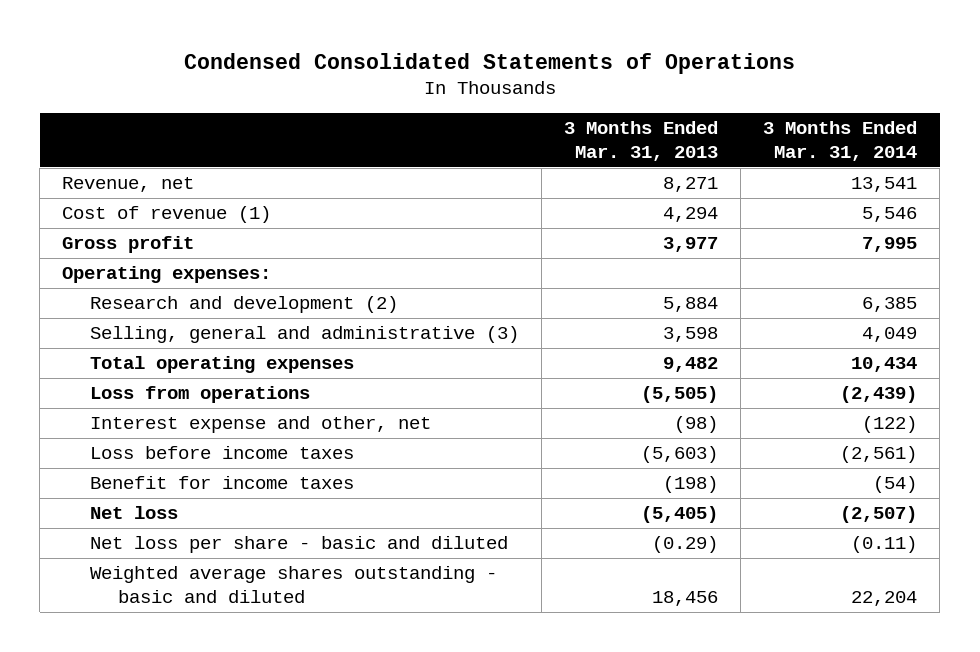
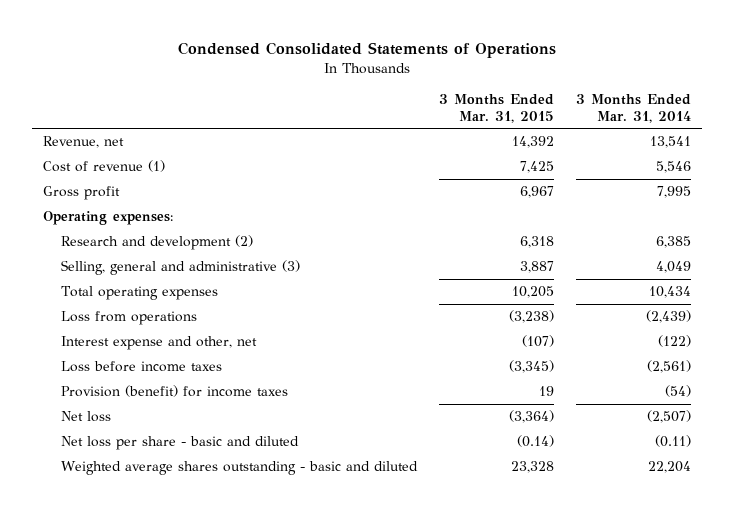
[564,121,719,162] 3 Months Ended Mar. 31, 2013 -> none
none -> [438,94,554,123] 3 Months Ended Mar. 31, 2015
[89,476,354,490] Benefit for income taxes -> [60,385,288,398] Provision (benefit) for income taxes

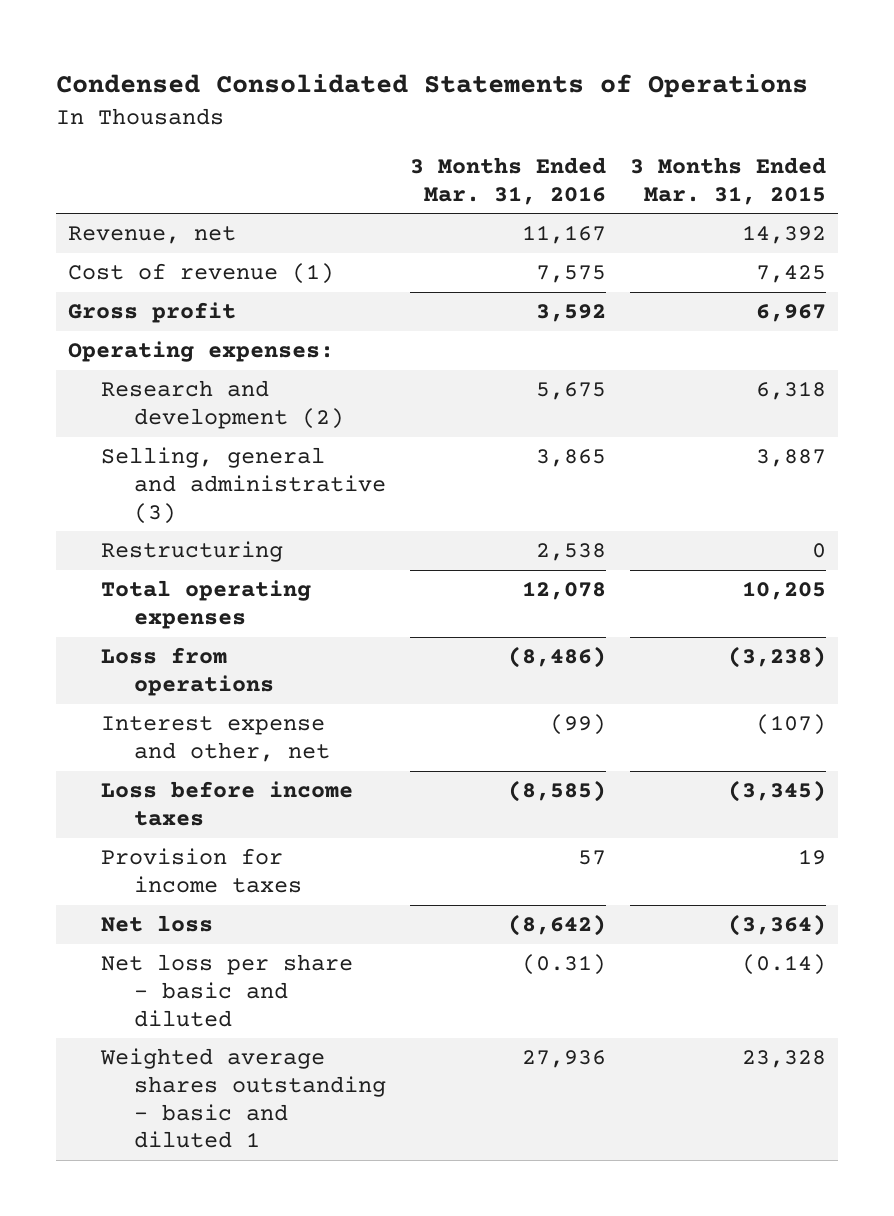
[575,94,691,123] 3 Months Ended Mar. 31, 2014 -> none
none -> [409,157,606,205] 3 Months Ended Mar. 31, 2016
none -> [100,541,283,563] Restructuring
[60,385,288,398] Provision (benefit) for income taxes -> [100,848,302,893] Provision for income taxes
[60,461,418,476] Weighted average shares outstanding - basic and diluted -> [99,1048,386,1149] Weighted average shares outstanding - basic and diluted 1

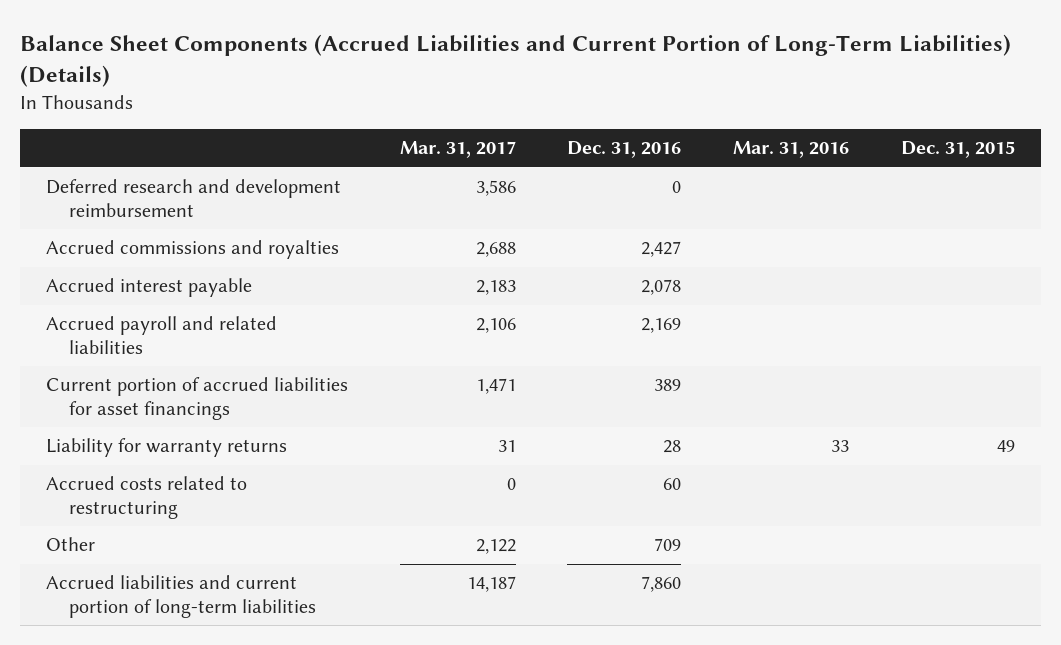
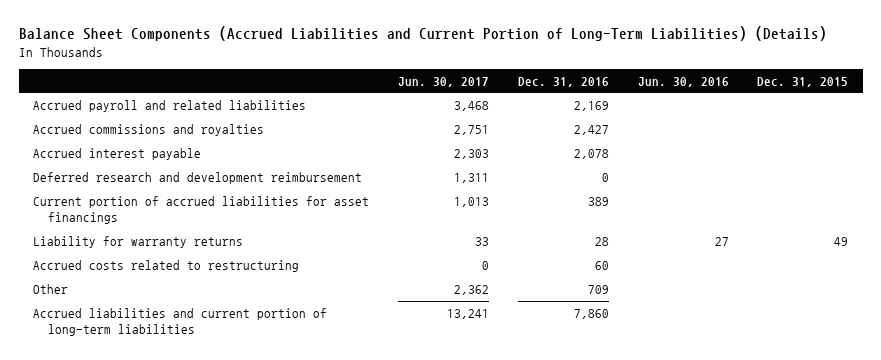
[399,141,516,159] Mar. 31, 2017 -> none
[733,141,850,159] Mar. 31, 2016 -> none
none -> [397,76,489,87] Jun. 30, 2017
none -> [637,76,729,87] Jun. 30, 2016
[45,316,277,354] Accrued payroll and related liabilities -> [33,99,307,112] Accrued payroll and related liabilities
[45,179,341,217] Deferred research and development reimbursement -> [33,171,363,184] Deferred research and development reimbursement

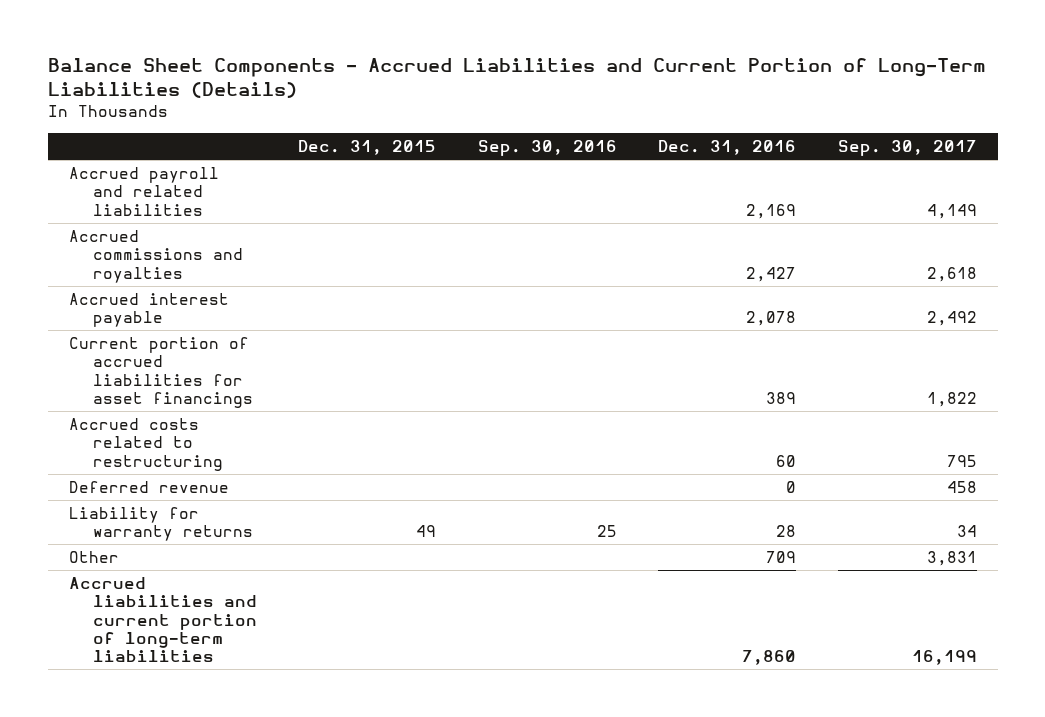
[18,26,827,42] Balance Sheet Components (Accrued Liabilities and Current Portion of Long-Term Liabilities) (Details) -> [47,57,986,99] Balance Sheet Components - Accrued Liabilities and Current Portion of Long-Term Liabilities (Details)
[397,76,489,87] Jun. 30, 2017 -> none
[637,76,729,87] Jun. 30, 2016 -> none
none -> [477,139,617,156] Sep. 30, 2016
none -> [837,139,977,156] Sep. 30, 2017
[33,171,363,184] Deferred research and development reimbursement -> none
none -> [68,480,229,493] Deferred revenue
[33,235,244,248] Liability for warranty returns -> [68,506,253,542] Liability for warranty returns

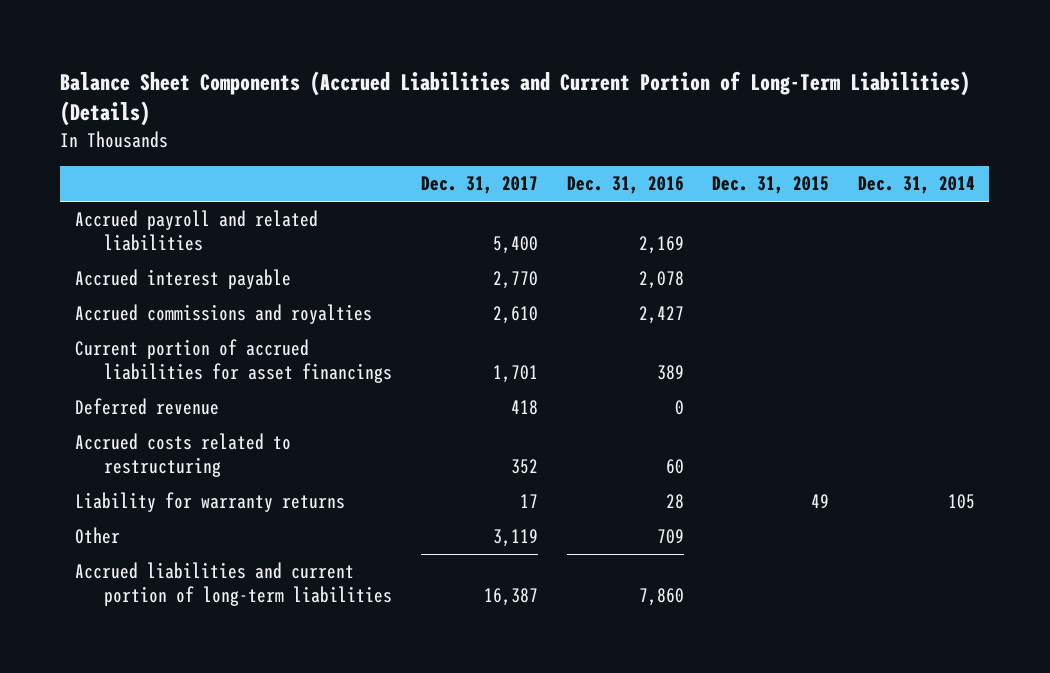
[47,57,986,99] Balance Sheet Components - Accrued Liabilities and Current Portion of Long-Term Liabilities (Details) -> [60,71,971,127] Balance Sheet Components (Accrued Liabilities and Current Portion of Long-Term Liabilities) (Details)
[477,139,617,156] Sep. 30, 2016 -> none
[837,139,977,156] Sep. 30, 2017 -> none
none -> [420,176,538,195] Dec. 31, 2017
none -> [857,176,975,195] Dec. 31, 2014
[68,229,243,283] Accrued commissions and royalties -> [74,304,372,325] Accrued commissions and royalties
[68,417,223,471] Accrued costs related to restructuring -> [74,433,291,478] Accrued costs related to restructuring

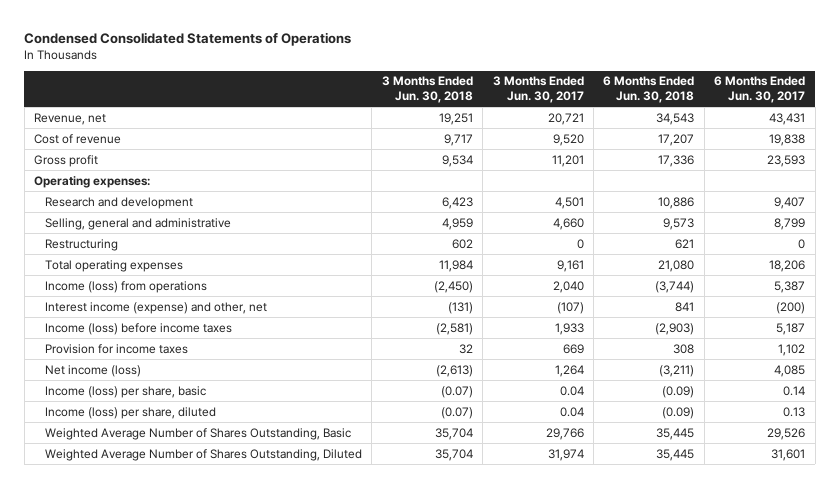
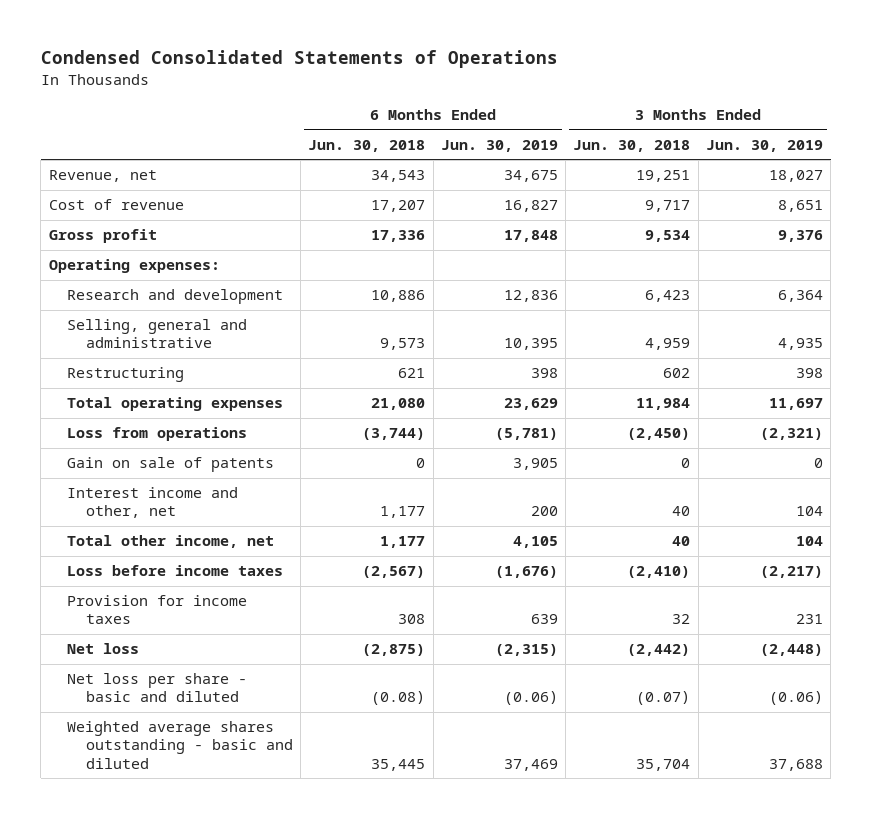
[492,76,584,104] 3 Months Ended Jun. 30, 2017 -> none
[714,76,806,104] 6 Months Ended Jun. 30, 2017 -> none
none -> [440,139,558,152] Jun. 30, 2019
none -> [705,139,823,152] Jun. 30, 2019
[44,280,207,293] Income (loss) from operations -> [67,427,248,442] Loss from operations
none -> [67,457,275,473] Gain on sale of patents
[44,301,267,314] Interest income (expense) and other, net -> [67,487,239,519] Interest income and other, net
[447,301,473,314] (131) -> [672,506,691,517] 40
[675,301,695,312] 841 -> [380,506,426,519] 1,177
none -> [67,535,275,549] Total other income, net
[44,322,232,335] Income (loss) before income taxes -> [67,565,284,577] Loss before income taxes
[435,322,473,335] (2,581) -> [627,566,691,579] (2,410)
[655,322,695,335] (2,903) -> [362,566,426,579] (2,567)
[44,406,216,419] Income (loss) per share, diluted -> none
[44,448,362,461] Weighted Average Number of Shares Outstanding, Diluted -> none
[44,364,141,377] Net income (loss) -> [67,643,140,655] Net loss
[435,364,473,377] (2,613) -> [627,644,691,657] (2,442)
[659,364,695,377] (3,211) -> [362,644,426,657] (2,875)
[44,385,206,398] Income (loss) per share, basic -> [67,673,248,703] Net loss per share - basic and diluted
[662,385,695,398] (0.09) -> [371,691,426,706] (0.08)
[44,427,351,440] Weighted Average Number of Shares Outstanding, Basic -> [67,721,293,769] Weighted average shares outstanding - basic and diluted

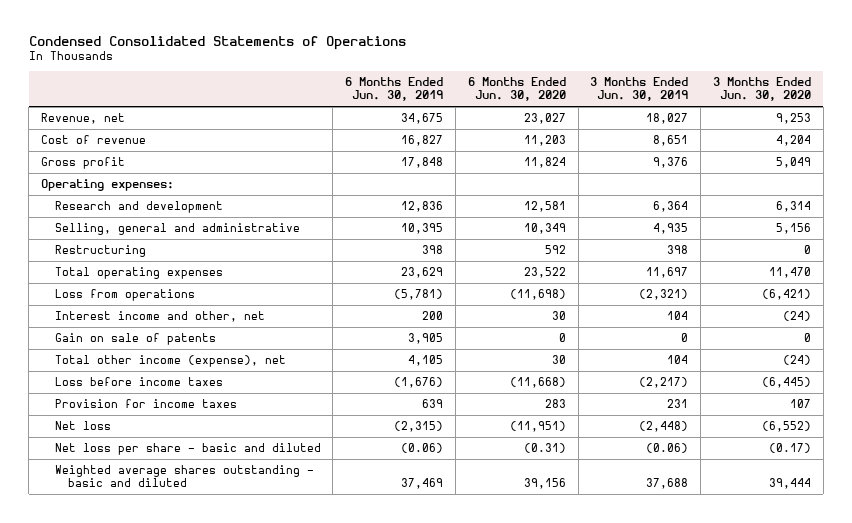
[308,139,426,152] Jun. 30, 2018 -> none
[573,139,691,152] Jun. 30, 2018 -> none
none -> [467,77,566,102] 6 Months Ended Jun. 30, 2020
none -> [713,77,812,102] 3 Months Ended Jun. 30, 2020
[67,457,275,473] Gain on sale of patents -> [54,332,216,345] Gain on sale of patents
[67,535,275,549] Total other income, net -> [54,354,286,367] Total other income (expense), net

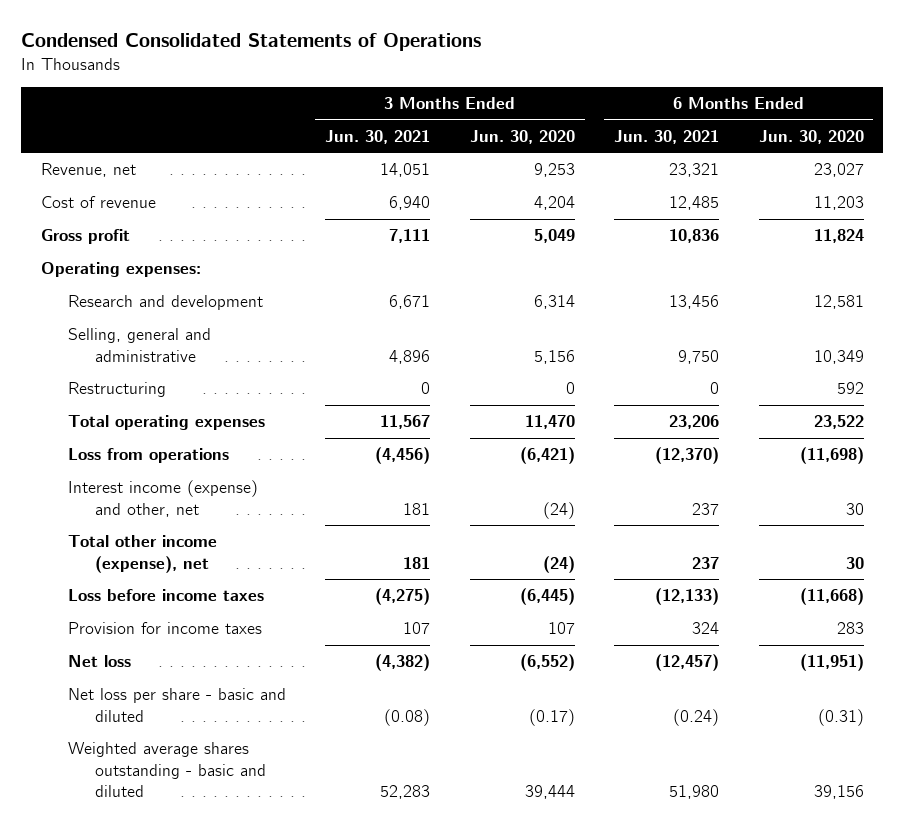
[345,77,444,102] 6 Months Ended Jun. 30, 2019 -> none
[590,77,689,102] 3 Months Ended Jun. 30, 2019 -> none
none -> [325,129,431,144] Jun. 30, 2021
none -> [614,129,720,144] Jun. 30, 2021
[54,332,216,345] Gain on sale of patents -> none
[54,310,265,322] Interest income and other, net -> [67,480,258,517] Interest income (expense) and other, net

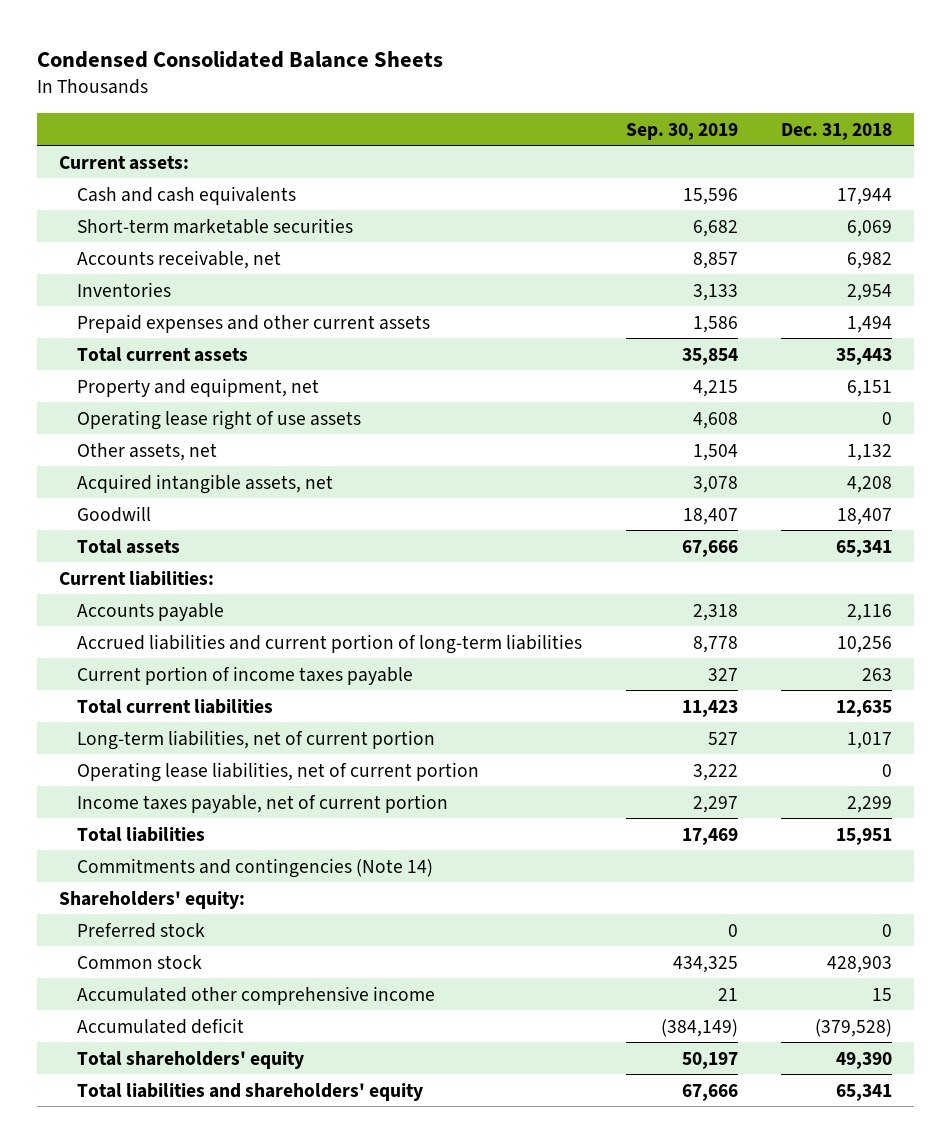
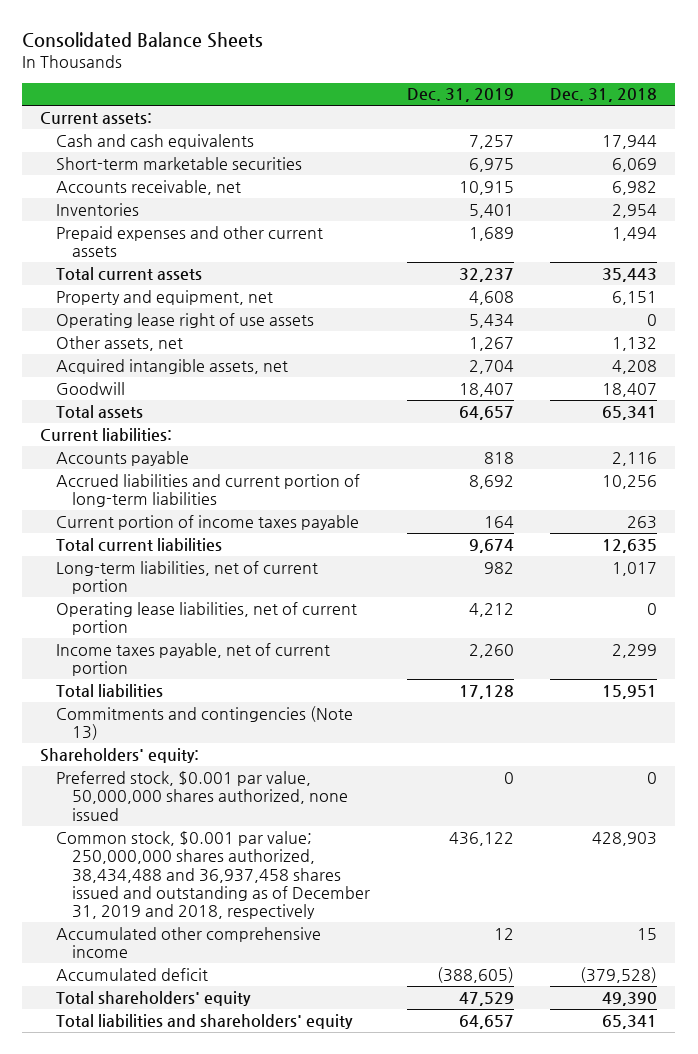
[36,51,443,69] Condensed Consolidated Balance Sheets -> [22,32,264,49] Consolidated Balance Sheets
[625,122,738,140] Sep. 30, 2019 -> none
none -> [406,88,514,103] Dec. 31, 2019
[76,857,433,878] Commitments and contingencies (Note 14) -> [56,705,354,741] Commitments and contingencies (Note 13)
[76,922,205,938] Preferred stock -> [56,770,349,821] Preferred stock, $0.001 par value, 50,000,000 shares authorized, none issued
[76,954,202,969] Common stock -> [56,830,371,920] Common stock, $0.001 par value; 250,000,000 shares authorized, 38,434,488 and 36,937,458 shares issued and outstanding as of December 31, 2019 and 2018, respectively

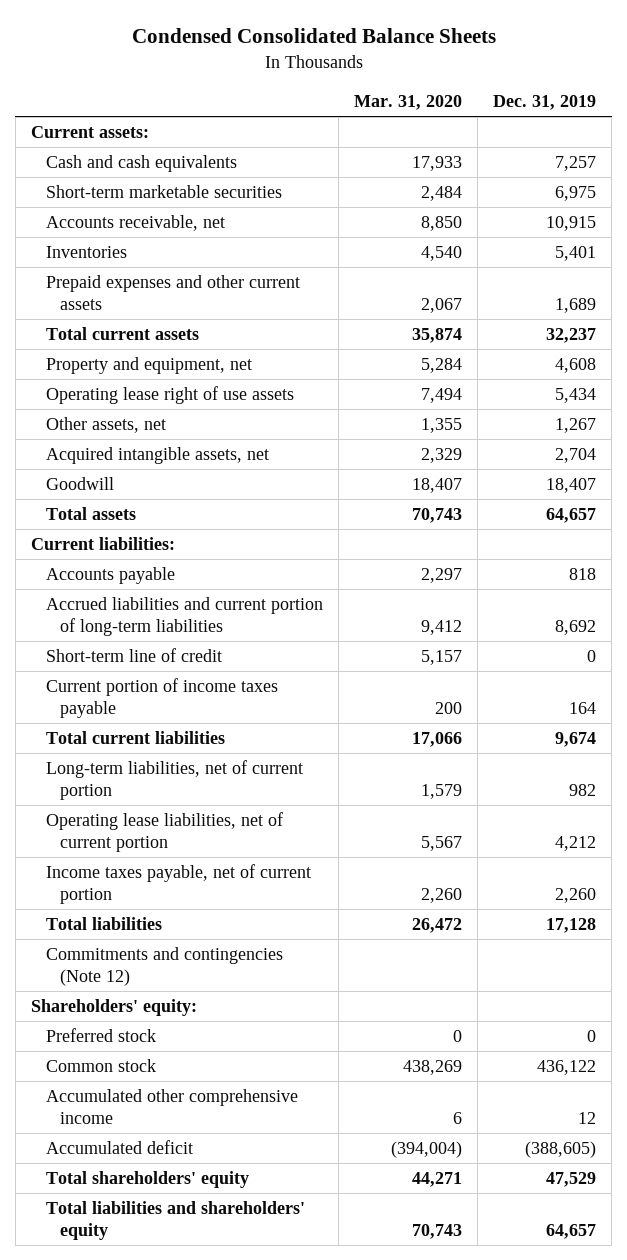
[22,32,264,49] Consolidated Balance Sheets -> [131,28,496,44] Condensed Consolidated Balance Sheets
[550,88,658,103] Dec. 31, 2018 -> none
none -> [353,94,462,110] Mar. 31, 2020
none -> [45,647,222,662] Short-term line of credit
[56,705,354,741] Commitments and contingencies (Note 13) -> [45,946,283,986] Commitments and contingencies (Note 12)
[56,770,349,821] Preferred stock, $0.001 par value, 50,000,000 shares authorized, none issued -> [45,1027,156,1042] Preferred stock
[56,830,371,920] Common stock, $0.001 par value; 250,000,000 shares authorized, 38,434,488 and 36,937,458 shares issued and outstanding as of December 31, 2019 and 2018, respectively -> [45,1058,156,1072] Common stock

